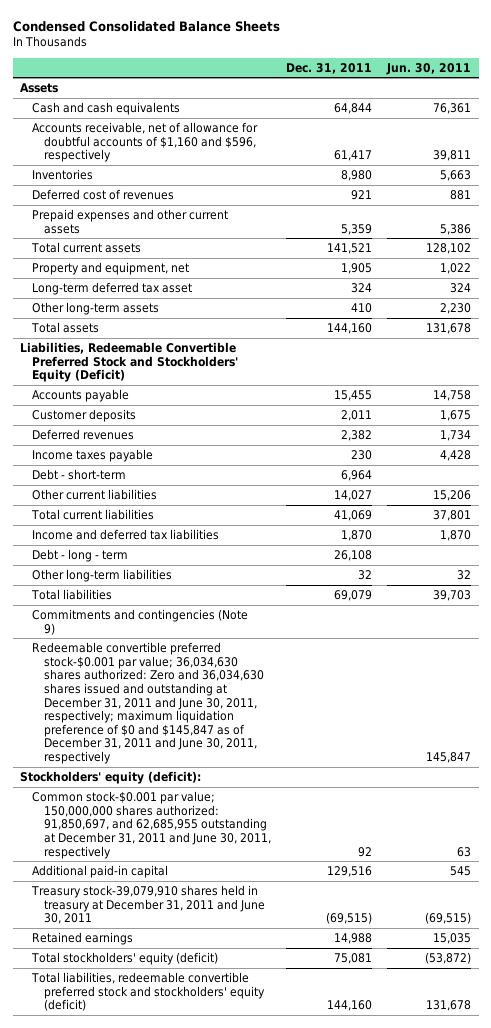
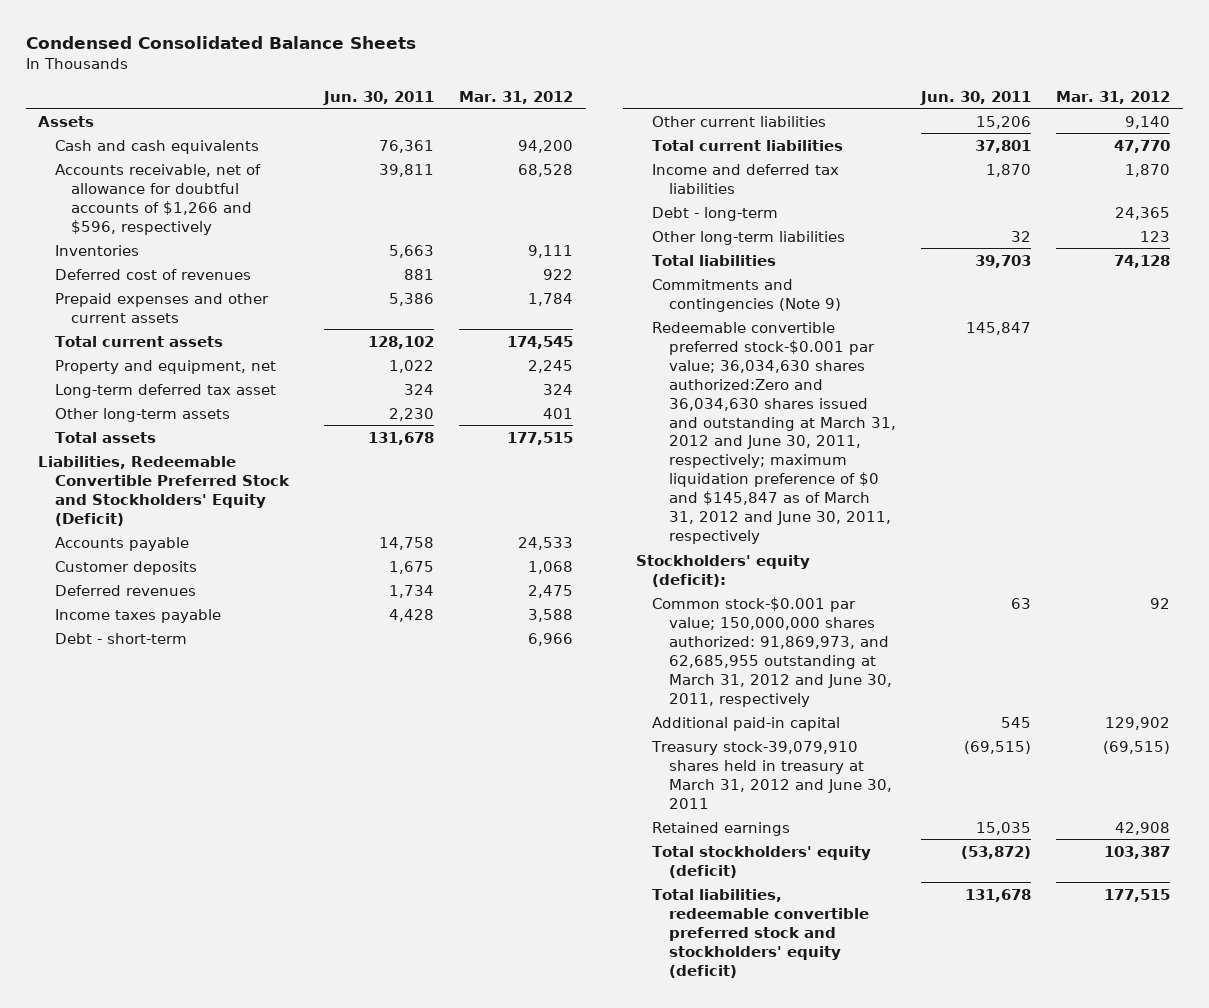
[286,62,373,74] Dec. 31, 2011 -> none
none -> [459,90,574,104] Mar. 31, 2012
[32,122,259,163] Accounts receivable, net of allowance for doubtful accounts of $1,160 and $596, respectively -> [54,163,261,235] Accounts receivable, net of allowance for doubtful accounts of $1,266 and $596, respectively
[32,549,129,563] Debt - long - term -> [652,206,779,221] Debt - long-term
[32,642,265,765] Redeemable convertible preferred stock-$0.001 par value; 36,034,630 shares authorized: Zero and 36,034,630 shares issued and outstanding at December 31, 2011 and June 30, 2011, respectively; maximum liquidation preference of $0 and $145,847 as of December 31, 2011 and June 30, 2011, respectively -> [652,321,896,545] Redeemable convertible preferred stock-$0.001 par value; 36,034,630 shares authorized:Zero and 36,034,630 shares issued and outstanding at March 31, 2012 and June 30, 2011, respectively; maximum liquidation preference of $0 and $145,847 as of March 31, 2012 and June 30, 2011, respectively
[32,791,272,859] Common stock-$0.001 par value; 150,000,000 shares authorized: 91,850,697, and 62,685,955 outstanding at December 31, 2011 and June 30, 2011, respectively -> [652,596,892,707] Common stock-$0.001 par value; 150,000,000 shares authorized: 91,869,973, and 62,685,955 outstanding at March 31, 2012 and June 30, 2011, respectively
[31,885,266,925] Treasury stock-39,079,910 shares held in treasury at December 31, 2011 and June 30, 2011 -> [651,740,892,809] Treasury stock-39,079,910 shares held in treasury at March 31, 2012 and June 30, 2011

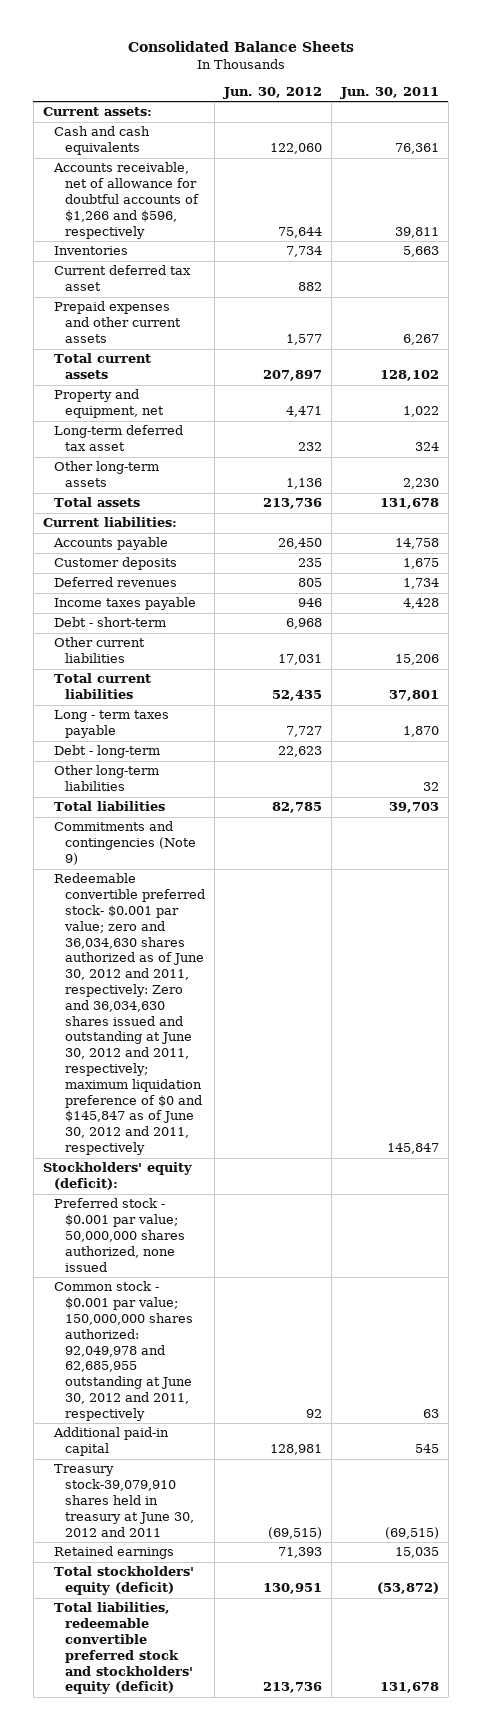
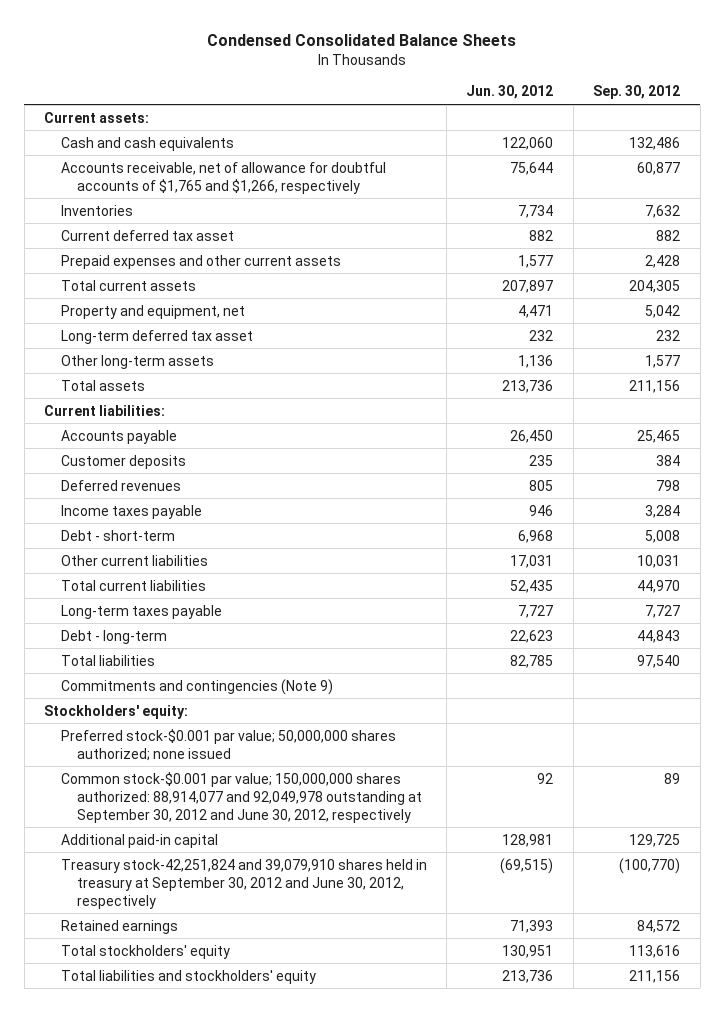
[127,41,354,53] Consolidated Balance Sheets -> [207,33,517,46] Condensed Consolidated Balance Sheets
[339,86,439,99] Jun. 30, 2011 -> none
none -> [593,85,681,100] Sep. 30, 2012
[52,162,199,239] Accounts receivable, net of allowance for doubtful accounts of $1,266 and $596, respectively -> [60,161,386,194] Accounts receivable, net of allowance for doubtful accounts of $1,765 and $1,266, respectively
[53,710,169,739] Long - term taxes payable -> [60,604,222,619] Long-term taxes payable
[53,765,159,792] Other long-term liabilities -> none
[53,873,205,1156] Redeemable convertible preferred stock- $0.001 par value; zero and 36,034,630 shares authorized as of June 30, 2012 and 2011, respectively: Zero and 36,034,630 shares issued and outstanding at June 30, 2012 and 2011, respectively; maximum liquidation preference of $0 and $145,847 as of June 30, 2012 and 2011, respectively -> none
[42,1162,192,1191] Stockholders' equity (deficit): -> [44,704,189,719] Stockholders' equity:
[53,1198,185,1272] Preferred stock - $0.001 par value; 50,000,000 shares authorized, none issued -> [60,728,396,761] Preferred stock-$0.001 par value; 50,000,000 shares authorized; none issued
[53,1281,193,1421] Common stock - $0.001 par value; 150,000,000 shares authorized: 92,049,978 and 62,685,955 outstanding at June 30, 2012 and 2011, respectively -> [60,771,422,823] Common stock-$0.001 par value; 150,000,000 shares authorized: 88,914,077 and 92,049,978 outstanding at September 30, 2012 and June 30, 2012, respectively
[53,1464,194,1537] Treasury stock-39,079,910 shares held in treasury at June 30, 2012 and 2011 -> [60,858,427,909] Treasury stock-42,251,824 and 39,079,910 shares held in treasury at September 30, 2012 and June 30, 2012, respectively
[53,1566,194,1596] Total stockholders' equity (deficit) -> [60,944,230,959] Total stockholders' equity
[53,1602,193,1695] Total liabilities, redeemable convertible preferred stock and stockholders' equity (deficit) -> [60,969,316,984] Total liabilities and stockholders' equity

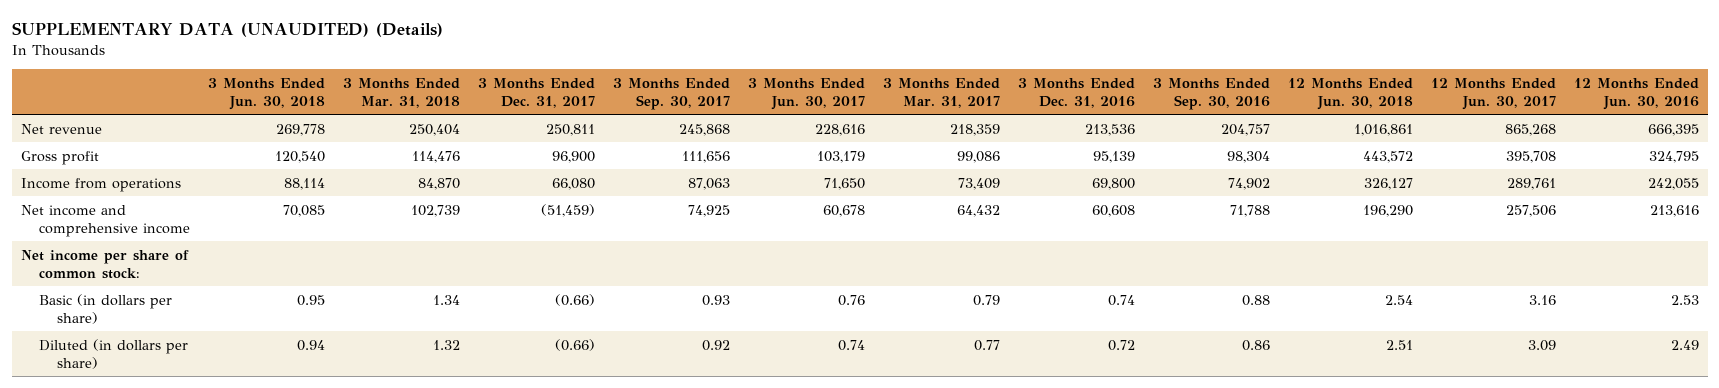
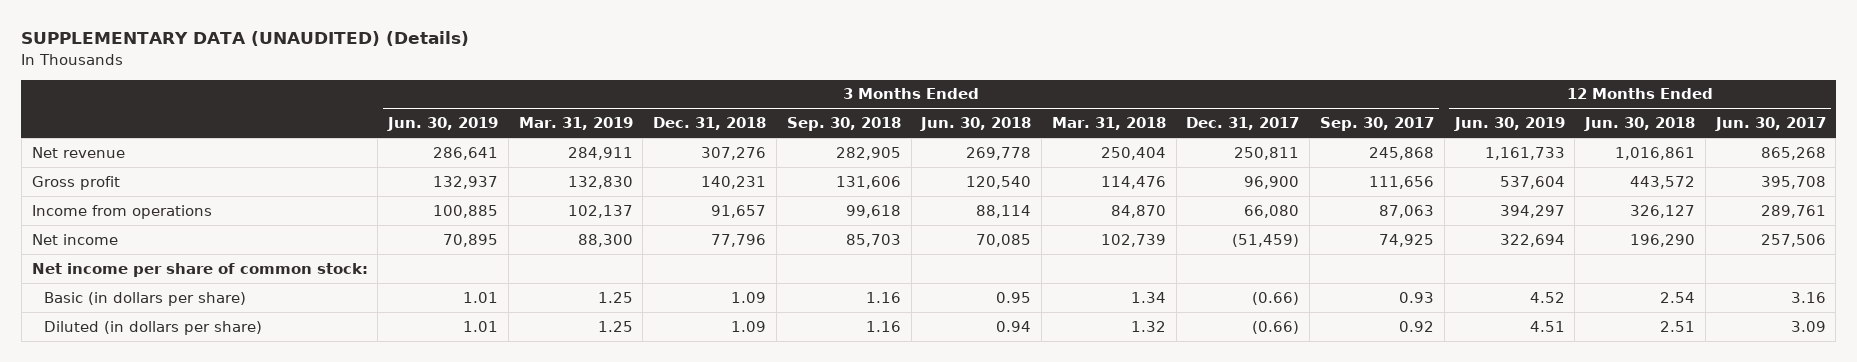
[747,77,865,110] 3 Months Ended Jun. 30, 2017 -> none
[882,77,1000,108] 3 Months Ended Mar. 31, 2017 -> none
[1017,77,1135,108] 3 Months Ended Dec. 31, 2016 -> none
[1152,77,1270,110] 3 Months Ended Sep. 30, 2016 -> none
[1573,77,1699,110] 12 Months Ended Jun. 30, 2016 -> none
none -> [387,117,499,132] Jun. 30, 2019
none -> [518,117,633,131] Mar. 31, 2019
none -> [653,117,767,131] Dec. 31, 2018
none -> [786,117,901,132] Sep. 30, 2018
none -> [1453,117,1565,132] Jun. 30, 2019
[20,204,190,237] Net income and comprehensive income -> [31,233,118,245] Net income

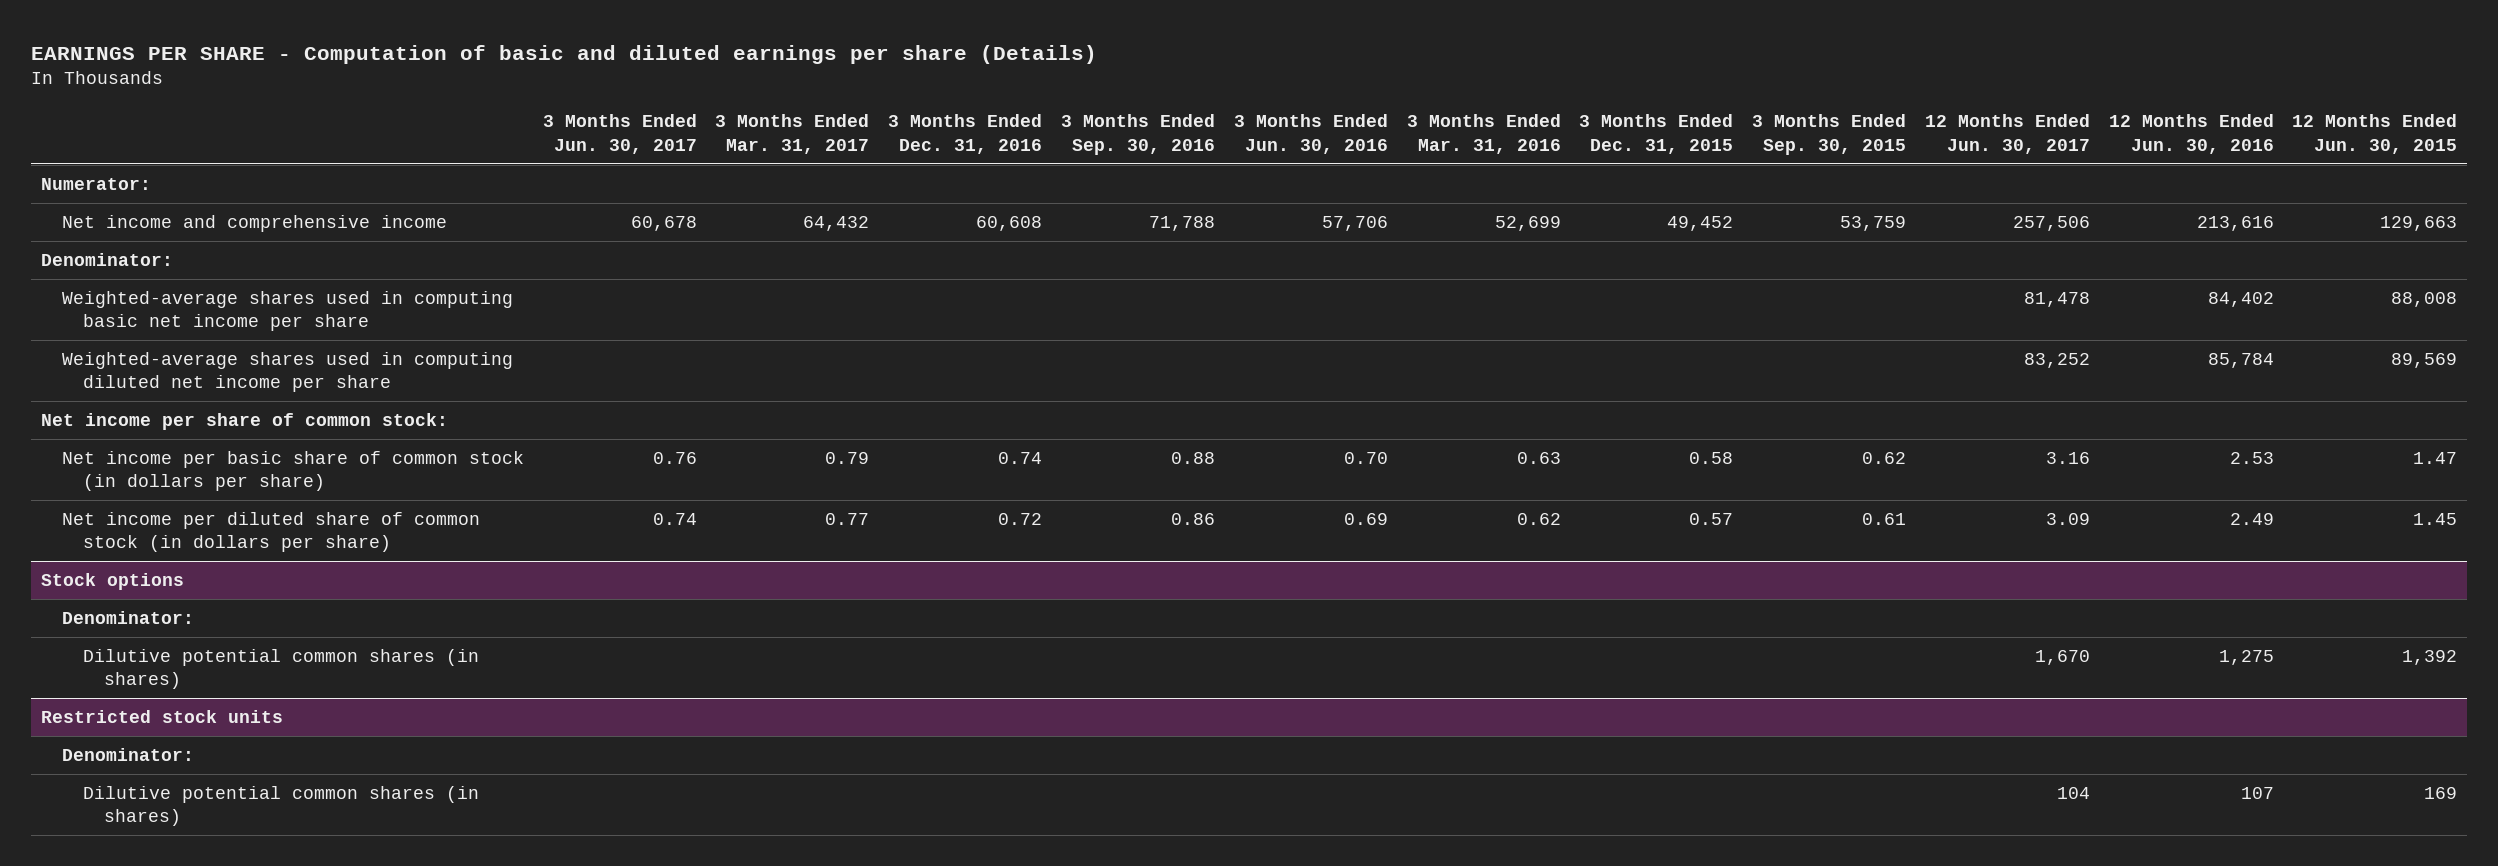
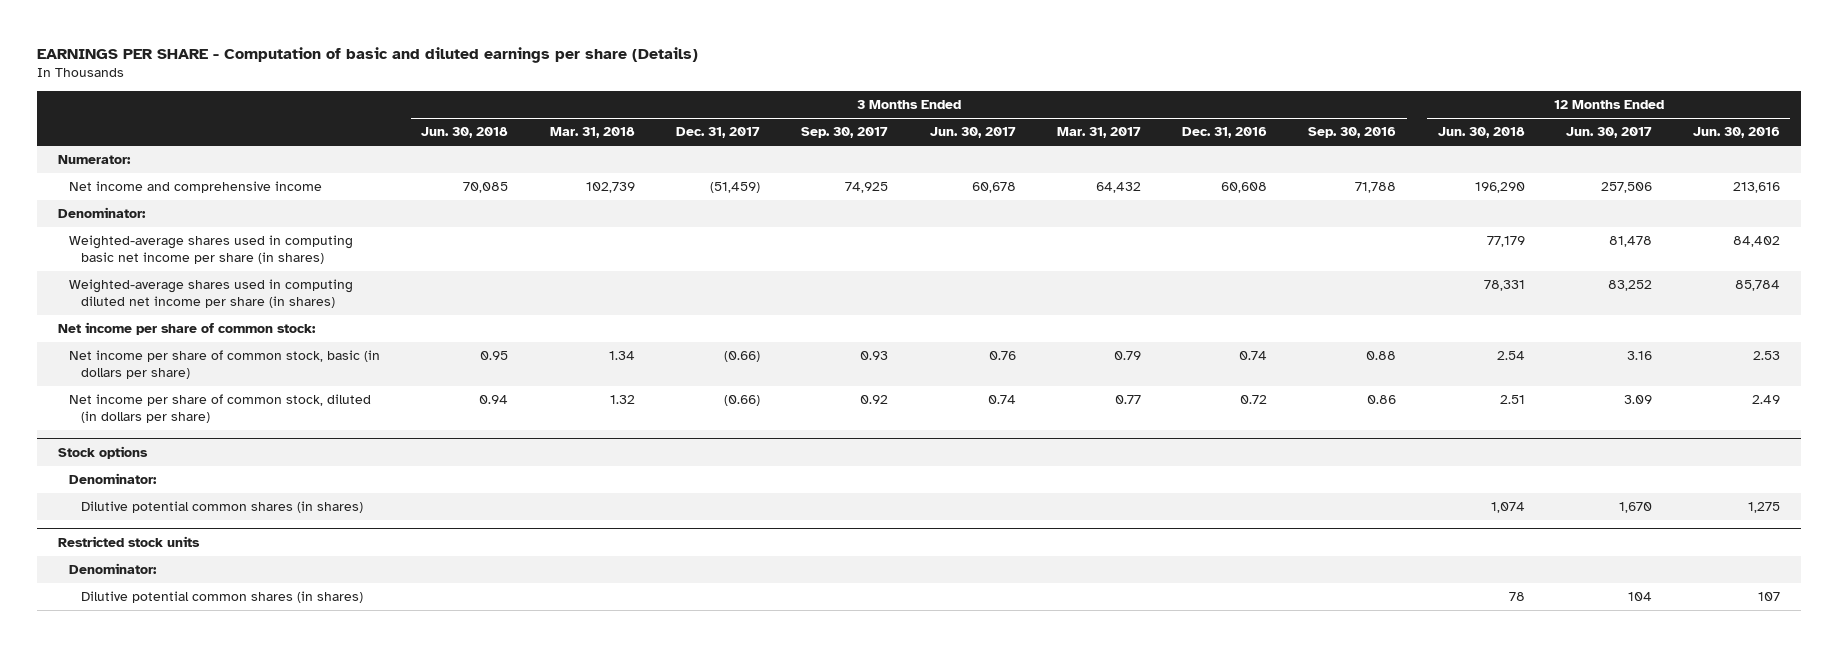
[1233,114,1388,154] 3 Months Ended Jun. 30, 2016 -> none
[1406,114,1561,154] 3 Months Ended Mar. 31, 2016 -> none
[1579,114,1734,154] 3 Months Ended Dec. 31, 2015 -> none
[1752,114,1907,155] 3 Months Ended Sep. 30, 2015 -> none
[2292,114,2458,154] 12 Months Ended Jun. 30, 2015 -> none
none -> [421,127,509,139] Jun. 30, 2018
none -> [549,127,635,139] Mar. 31, 2018
none -> [676,127,761,139] Dec. 31, 2017
none -> [801,127,889,139] Sep. 30, 2017
none -> [1437,127,1525,139] Jun. 30, 2018
[61,290,513,332] Weighted-average shares used in computing basic net income per share -> [69,235,354,265] Weighted-average shares used in computing basic net income per share (in shares)
[61,351,513,393] Weighted-average shares used in computing diluted net income per share -> [69,279,354,309] Weighted-average shares used in computing diluted net income per share (in shares)
[61,450,524,492] Net income per basic share of common stock (in dollars per share) -> [69,350,381,380] Net income per share of common stock, basic (in dollars per share)
[61,511,480,553] Net income per diluted share of common stock (in dollars per share) -> [69,394,372,424] Net income per share of common stock, diluted (in dollars per share)

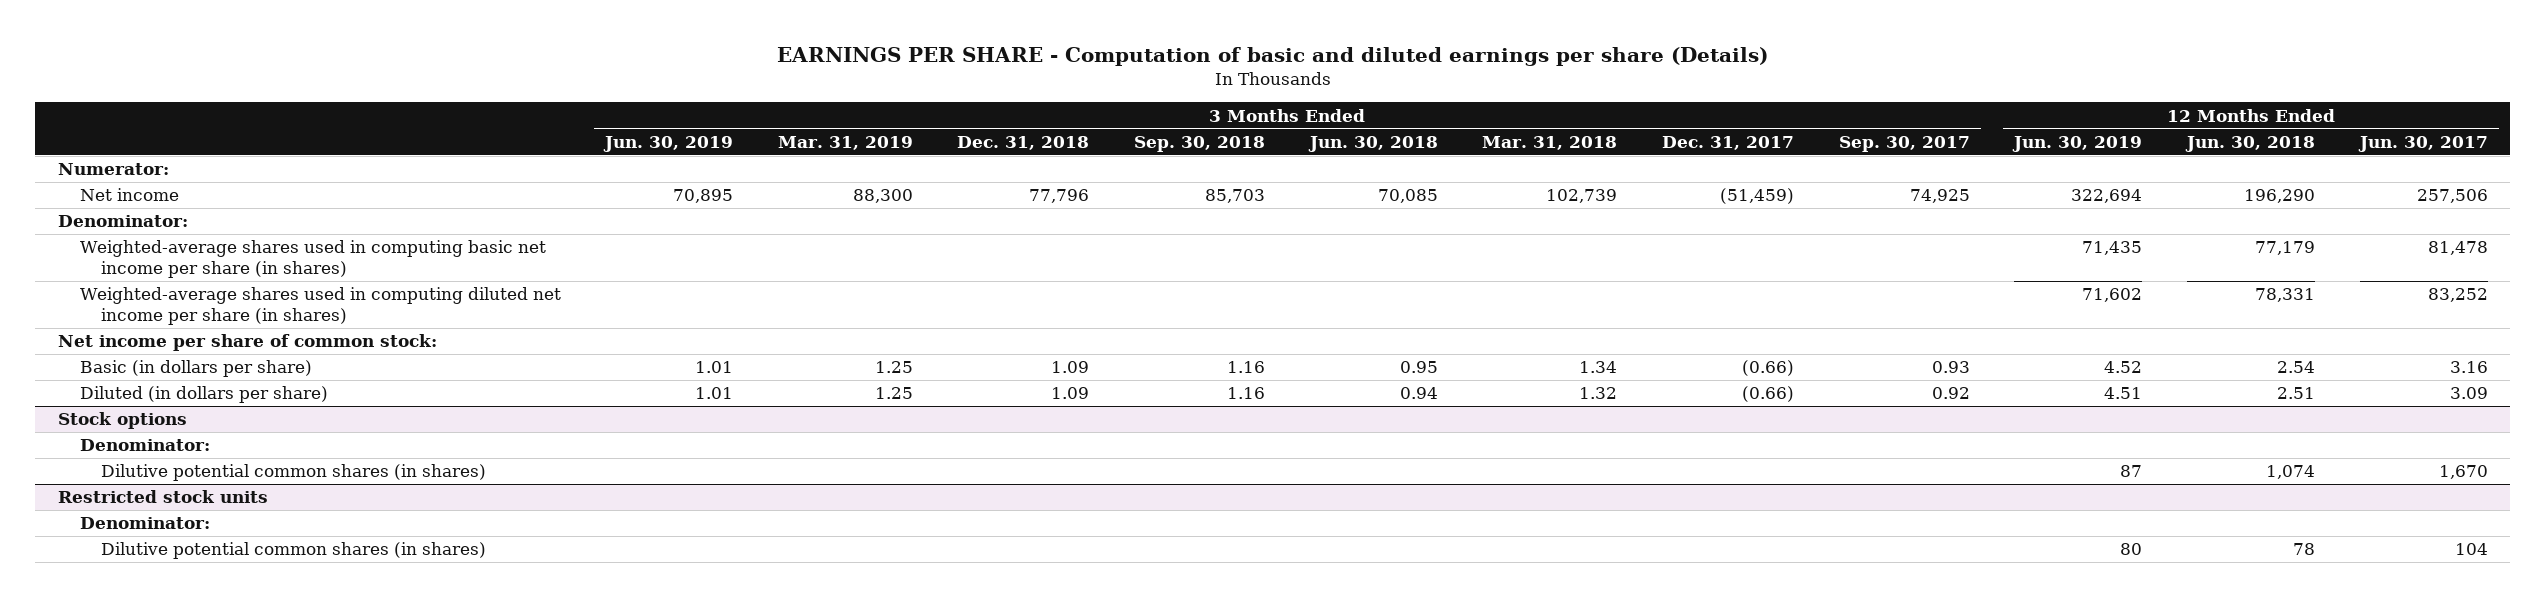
[929,127,1016,139] Jun. 30, 2017 -> none
[1056,127,1141,139] Mar. 31, 2017 -> none
[1182,127,1268,139] Dec. 31, 2016 -> none
[1308,127,1397,139] Sep. 30, 2016 -> none
[1693,127,1781,139] Jun. 30, 2016 -> none
none -> [603,136,734,153] Jun. 30, 2019
none -> [777,136,913,151] Mar. 31, 2019
none -> [957,136,1090,151] Dec. 31, 2018
none -> [1134,136,1266,153] Sep. 30, 2018
none -> [2012,136,2143,153] Jun. 30, 2019
[69,181,323,194] Net income and comprehensive income -> [79,188,179,202] Net income
[69,350,381,380] Net income per share of common stock, basic (in dollars per share) -> [79,360,312,378] Basic (in dollars per share)
[69,394,372,424] Net income per share of common stock, diluted (in dollars per share) -> [79,386,328,404] Diluted (in dollars per share)

